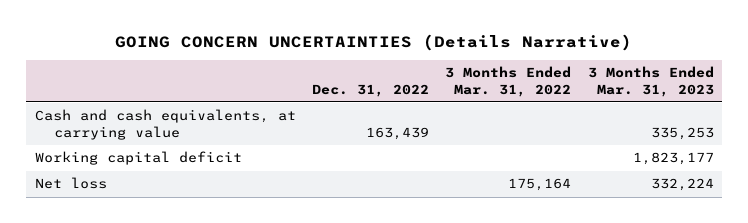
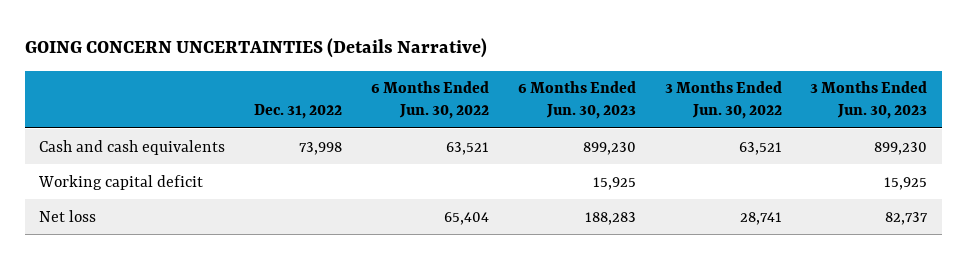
[445,66,572,97] 3 Months Ended Mar. 31, 2022 -> none
[587,66,714,97] 3 Months Ended Mar. 31, 2023 -> none
none -> [370,81,489,120] 6 Months Ended Jun. 30, 2022
none -> [517,81,636,120] 6 Months Ended Jun. 30, 2023
none -> [664,81,782,120] 3 Months Ended Jun. 30, 2022
none -> [810,81,928,120] 3 Months Ended Jun. 30, 2023
[34,109,296,140] Cash and cash equivalents, at carrying value -> [39,139,226,155] Cash and cash equivalents
[366,126,430,140] 163,439 -> [299,141,343,155] 73,998

